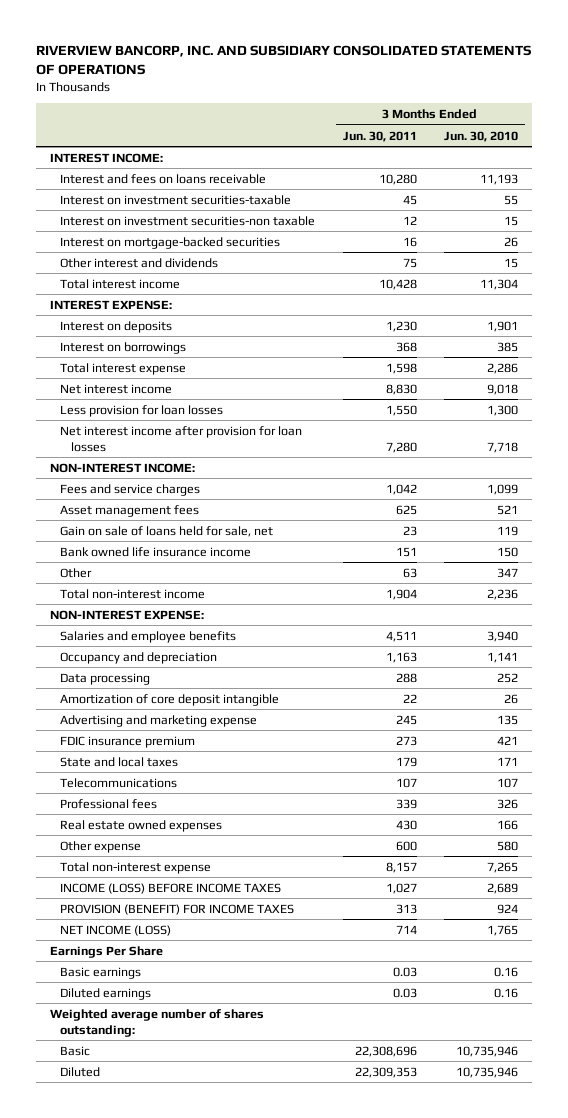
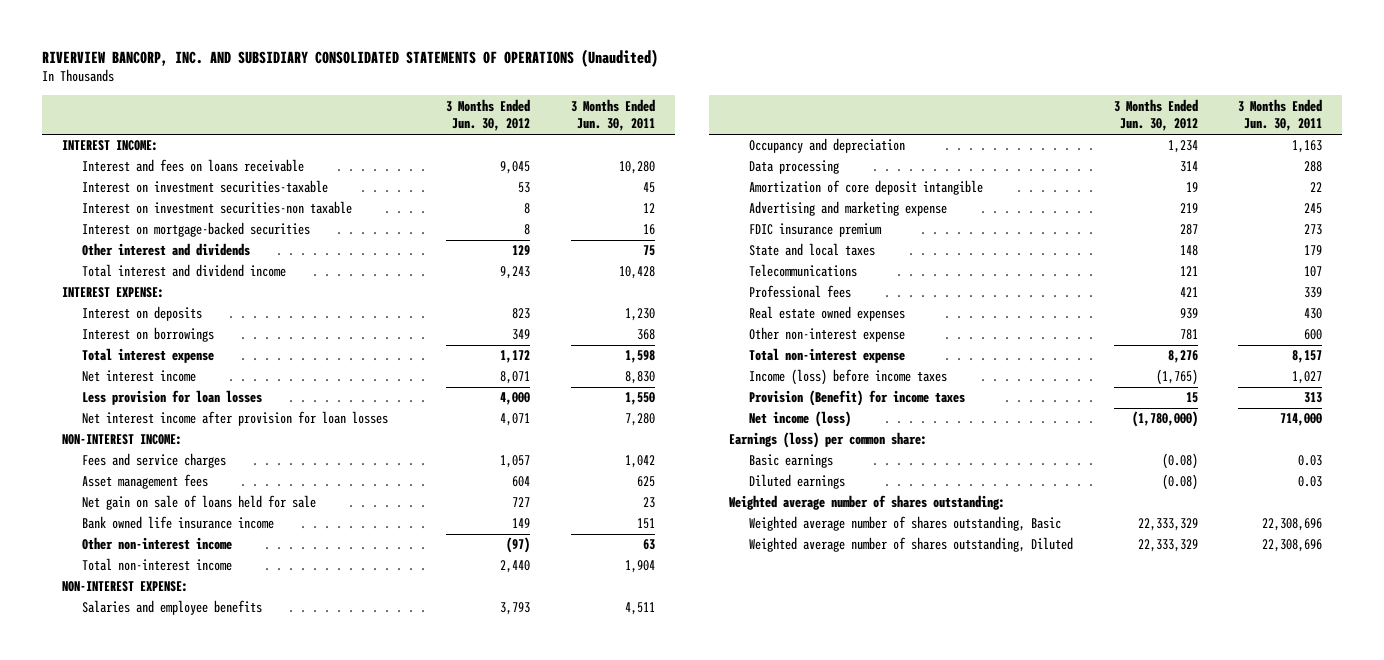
[36,45,532,76] RIVERVIEW BANCORP, INC. AND SUBSIDIARY CONSOLIDATED STATEMENTS OF OPERATIONS -> [41,48,658,67] RIVERVIEW BANCORP, INC. AND SUBSIDIARY CONSOLIDATED STATEMENTS OF OPERATIONS (Unaudited)
[444,130,519,142] Jun. 30, 2010 -> none
none -> [446,98,531,132] 3 Months Ended Jun. 30, 2012
[60,278,181,289] Total interest income -> [81,264,286,278] Total interest and dividend income
[60,525,274,537] Gain on sale of loans held for sale, net -> [81,495,316,511] Net gain on sale of loans held for sale
[60,567,93,578] Other -> none
none -> [81,537,232,551] Other non-interest income
[60,840,142,853] Other expense -> [749,327,906,343] Other non-interest expense
[60,882,282,894] INCOME (LOSS) BEFORE INCOME TAXES -> [749,369,948,386] Income (loss) before income taxes
[60,903,295,915] PROVISION (BENEFIT) FOR INCOME TAXES -> [749,390,966,407] Provision (Benefit) for income taxes
[60,924,172,936] NET INCOME (LOSS) -> [749,411,852,428] Net income (loss)
[395,924,417,934] 714 -> [1280,413,1323,427] 714,000
[49,945,163,958] Earnings Per Share -> [729,432,928,449] Earnings (loss) per common share:
[60,1066,101,1077] Diluted -> none
[60,1045,91,1056] Basic -> [749,516,1062,532] Weighted average number of shares outstanding, Basic
none -> [749,537,1074,553] Weighted average number of shares outstanding, Diluted

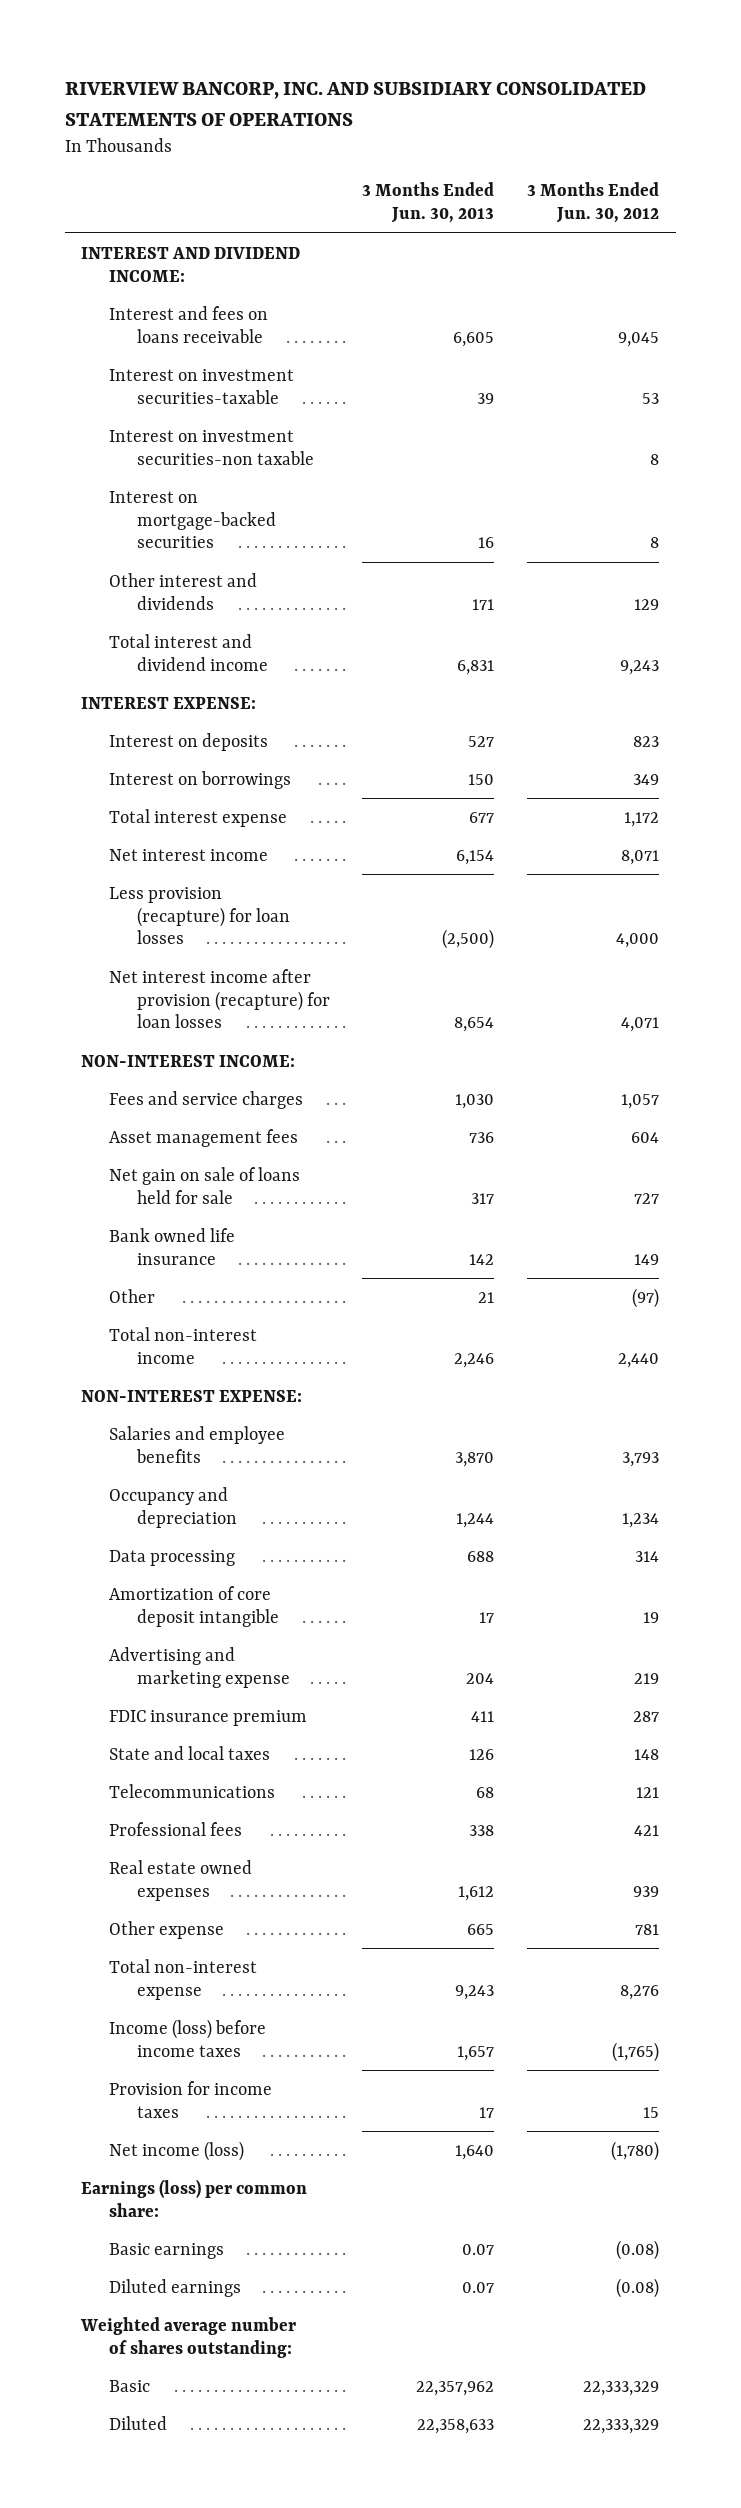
[41,48,658,67] RIVERVIEW BANCORP, INC. AND SUBSIDIARY CONSOLIDATED STATEMENTS OF OPERATIONS (Unaudited) -> [64,82,646,126] RIVERVIEW BANCORP, INC. AND SUBSIDIARY CONSOLIDATED STATEMENTS OF OPERATIONS
[570,98,655,132] 3 Months Ended Jun. 30, 2011 -> none
none -> [362,182,495,224] 3 Months Ended Jun. 30, 2013
[61,140,158,152] INTEREST INCOME: -> [81,246,301,282] INTEREST AND DIVIDEND INCOME:
[81,390,262,406] Less provision for loan losses -> [108,886,290,945] Less provision (recapture) for loan losses
[81,411,388,427] Net interest income after provision for loan losses -> [108,968,330,1029] Net interest income after provision (recapture) for loan losses
[81,537,232,551] Other non-interest income -> none
[81,516,274,530] Bank owned life insurance income -> [108,1227,235,1265] Bank owned life insurance
none -> [108,1288,155,1303] Other
[749,327,906,343] Other non-interest expense -> [108,1920,224,1939] Other expense
[749,390,966,407] Provision (Benefit) for income taxes -> [108,2080,272,2118] Provision for income taxes
[1131,411,1198,428] (1,780,000) -> [611,2140,660,2161] (1,780)
[749,516,1062,532] Weighted average number of shares outstanding, Basic -> [108,2379,150,2392] Basic
[749,537,1074,553] Weighted average number of shares outstanding, Diluted -> [108,2415,167,2430] Diluted

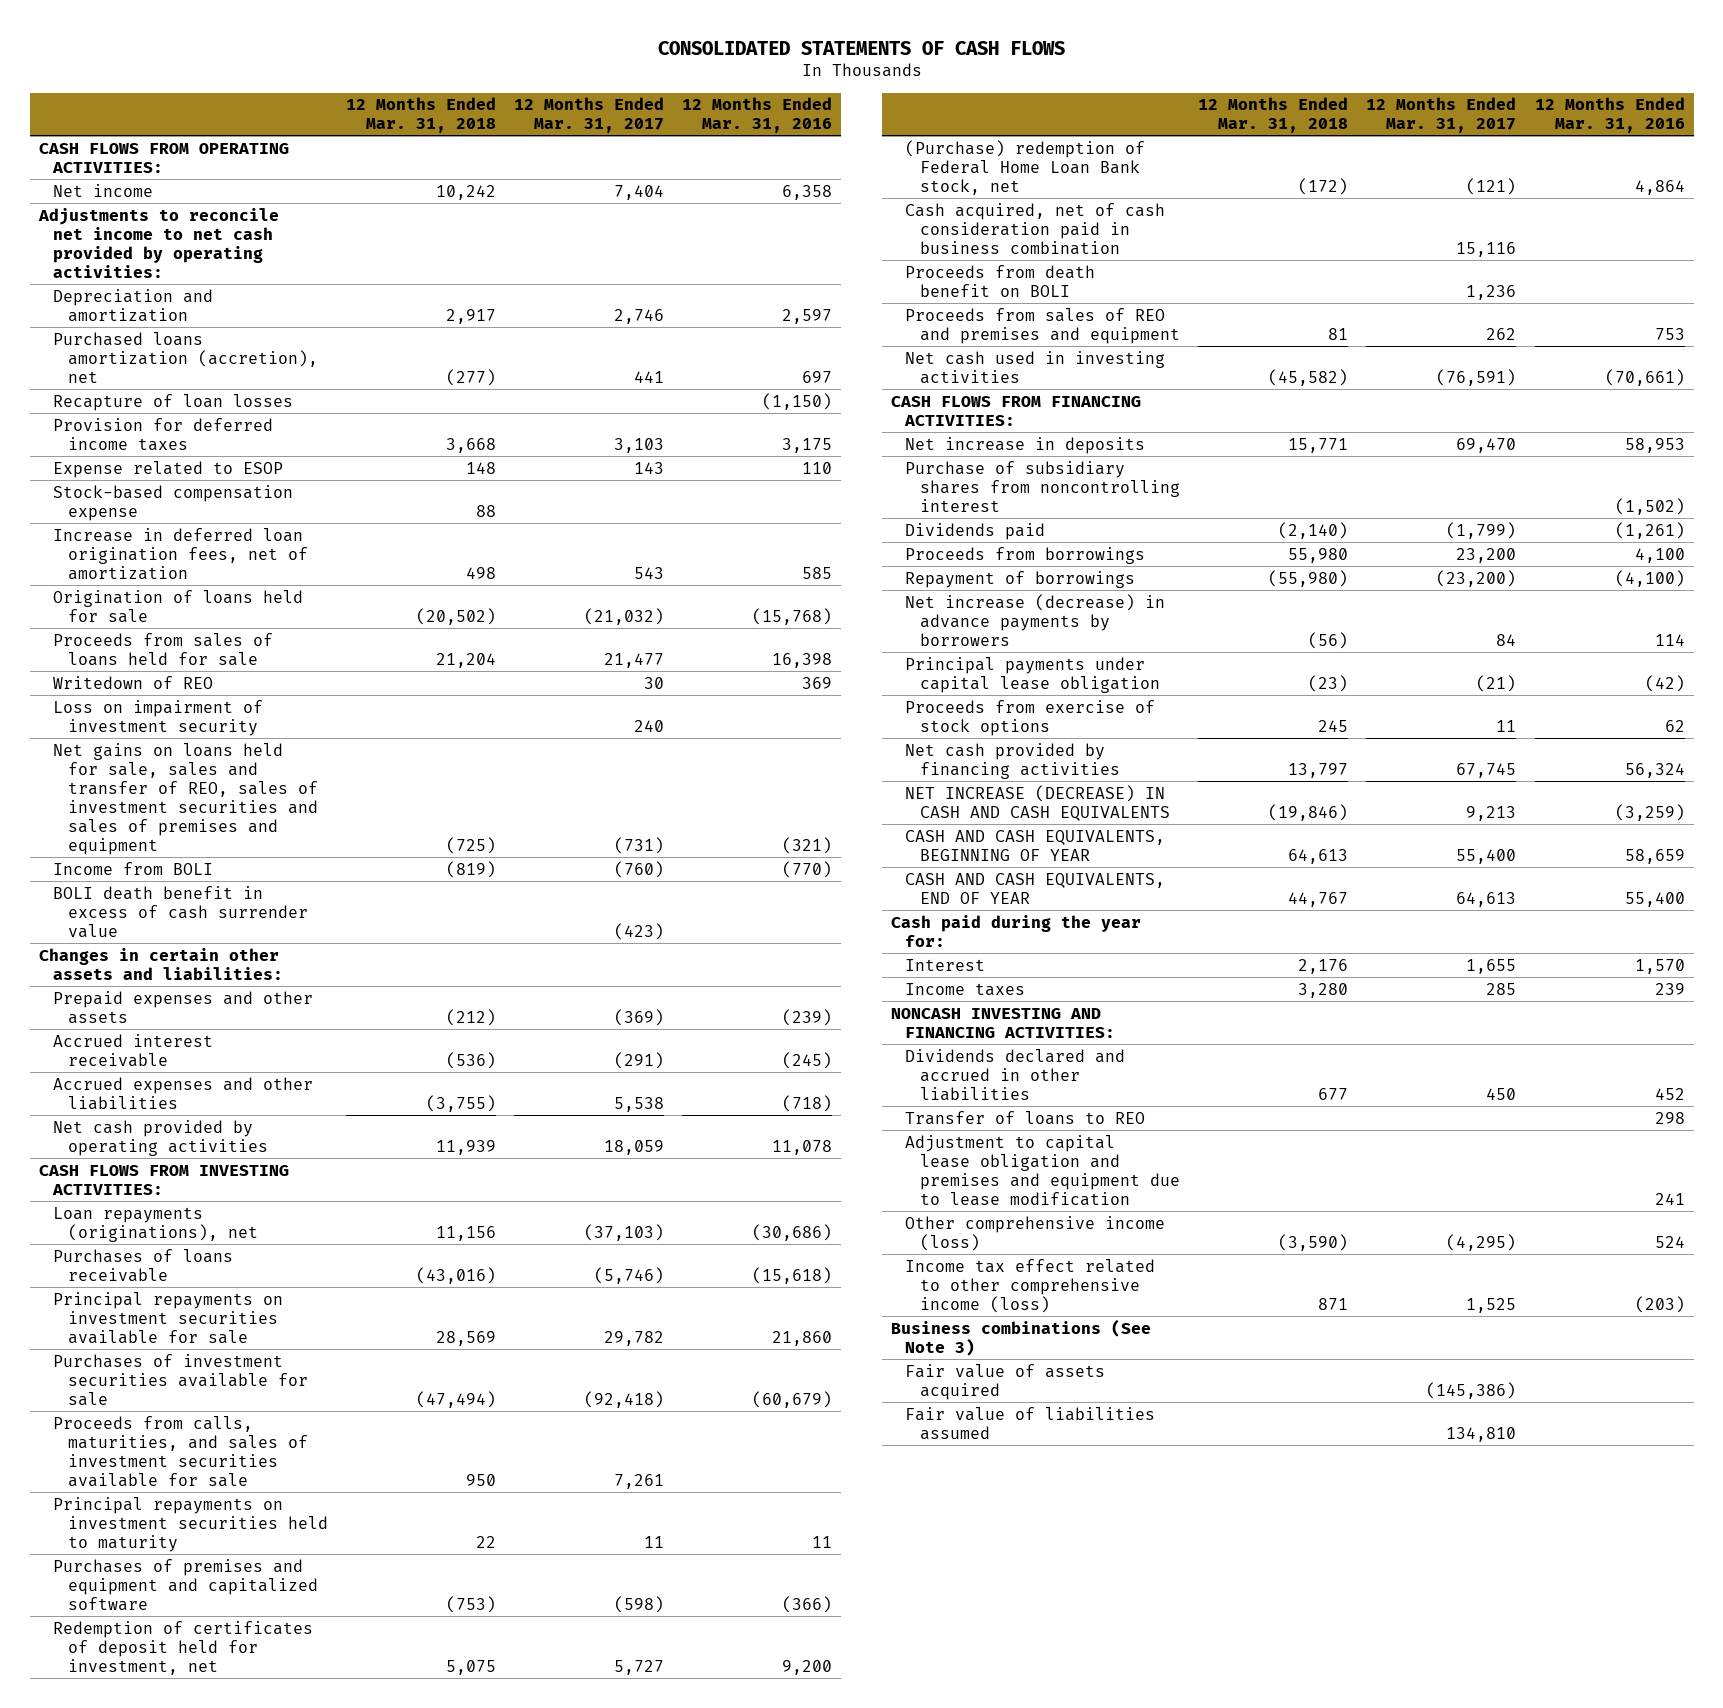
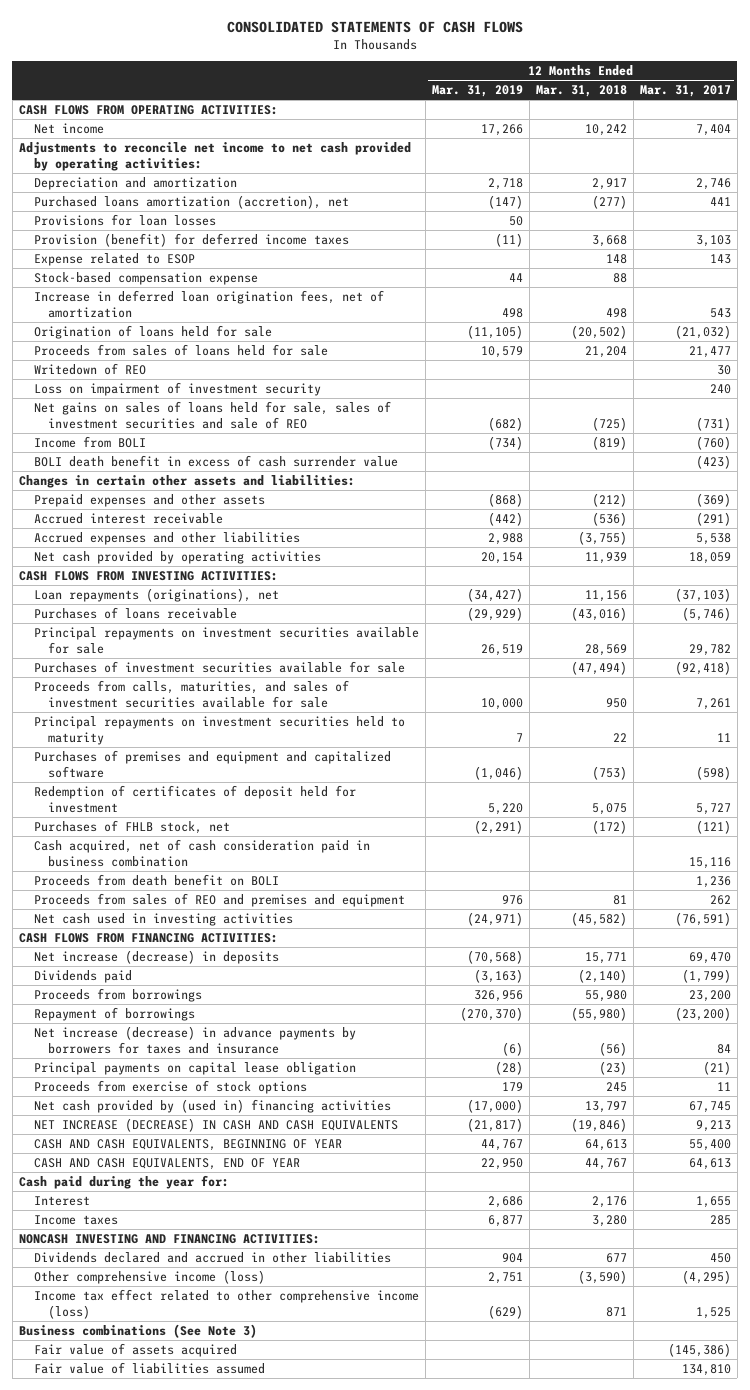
[682,97,833,134] 12 Months Ended Mar. 31, 2016 -> none
none -> [431,85,523,98] Mar. 31, 2019
[53,393,294,411] Recapture of loan losses -> [33,213,216,226] Provisions for loan losses
[53,417,274,451] Provision for deferred income taxes -> [33,232,349,247] Provision (benefit) for deferred income taxes
[53,742,318,855] Net gains on loans held for sale, sales and transfer of REO, sales of investment securities and sales of premises and equipment -> [33,400,391,429] Net gains on sales of loans held for sale, sales of investment securities and sale of REO
[53,1620,314,1675] Redemption of certificates of deposit held for investment, net -> [33,784,356,813] Redemption of certificates of deposit held for investment
[905,139,1146,195] (Purchase) redemption of Federal Home Loan Bank stock, net -> [33,819,230,834] Purchases of FHLB stock, net
[905,460,1180,512] Purchase of subsidiary shares from noncontrolling interest -> none
[905,436,1146,454] Net increase in deposits -> [33,949,279,964] Net increase (decrease) in deposits
[905,593,1166,646] Net increase (decrease) in advance payments by borrowers -> [33,1025,356,1054] Net increase (decrease) in advance payments by borrowers for taxes and insurance
[905,656,1160,693] Principal payments under capital lease obligation -> [33,1061,356,1075] Principal payments on capital lease obligation
[905,742,1120,779] Net cash provided by financing activities -> [33,1098,391,1113] Net cash provided by (used in) financing activities
[905,1110,1146,1125] Transfer of loans to REO -> none
[905,1134,1180,1206] Adjustment to capital lease obligation and premises and equipment due to lease modification -> none

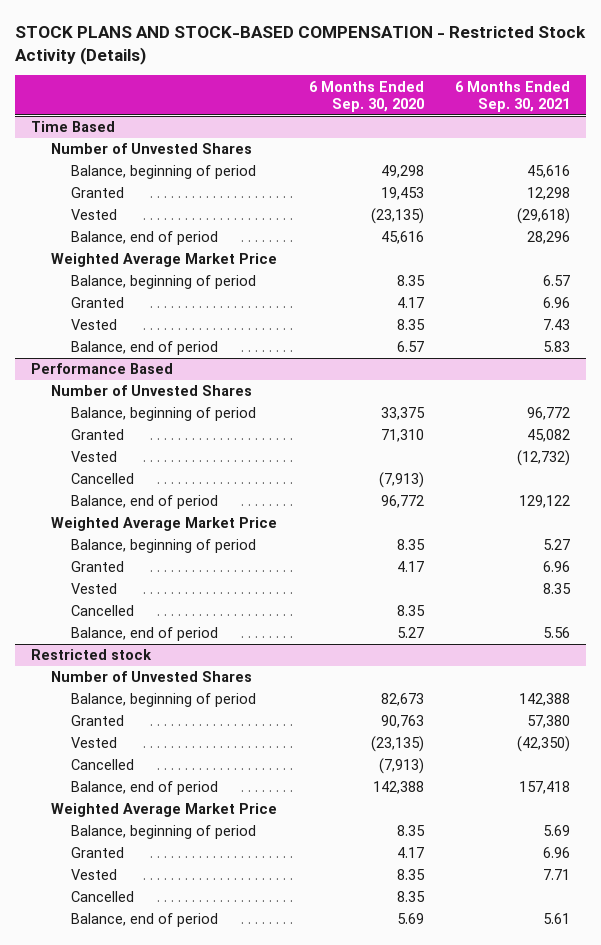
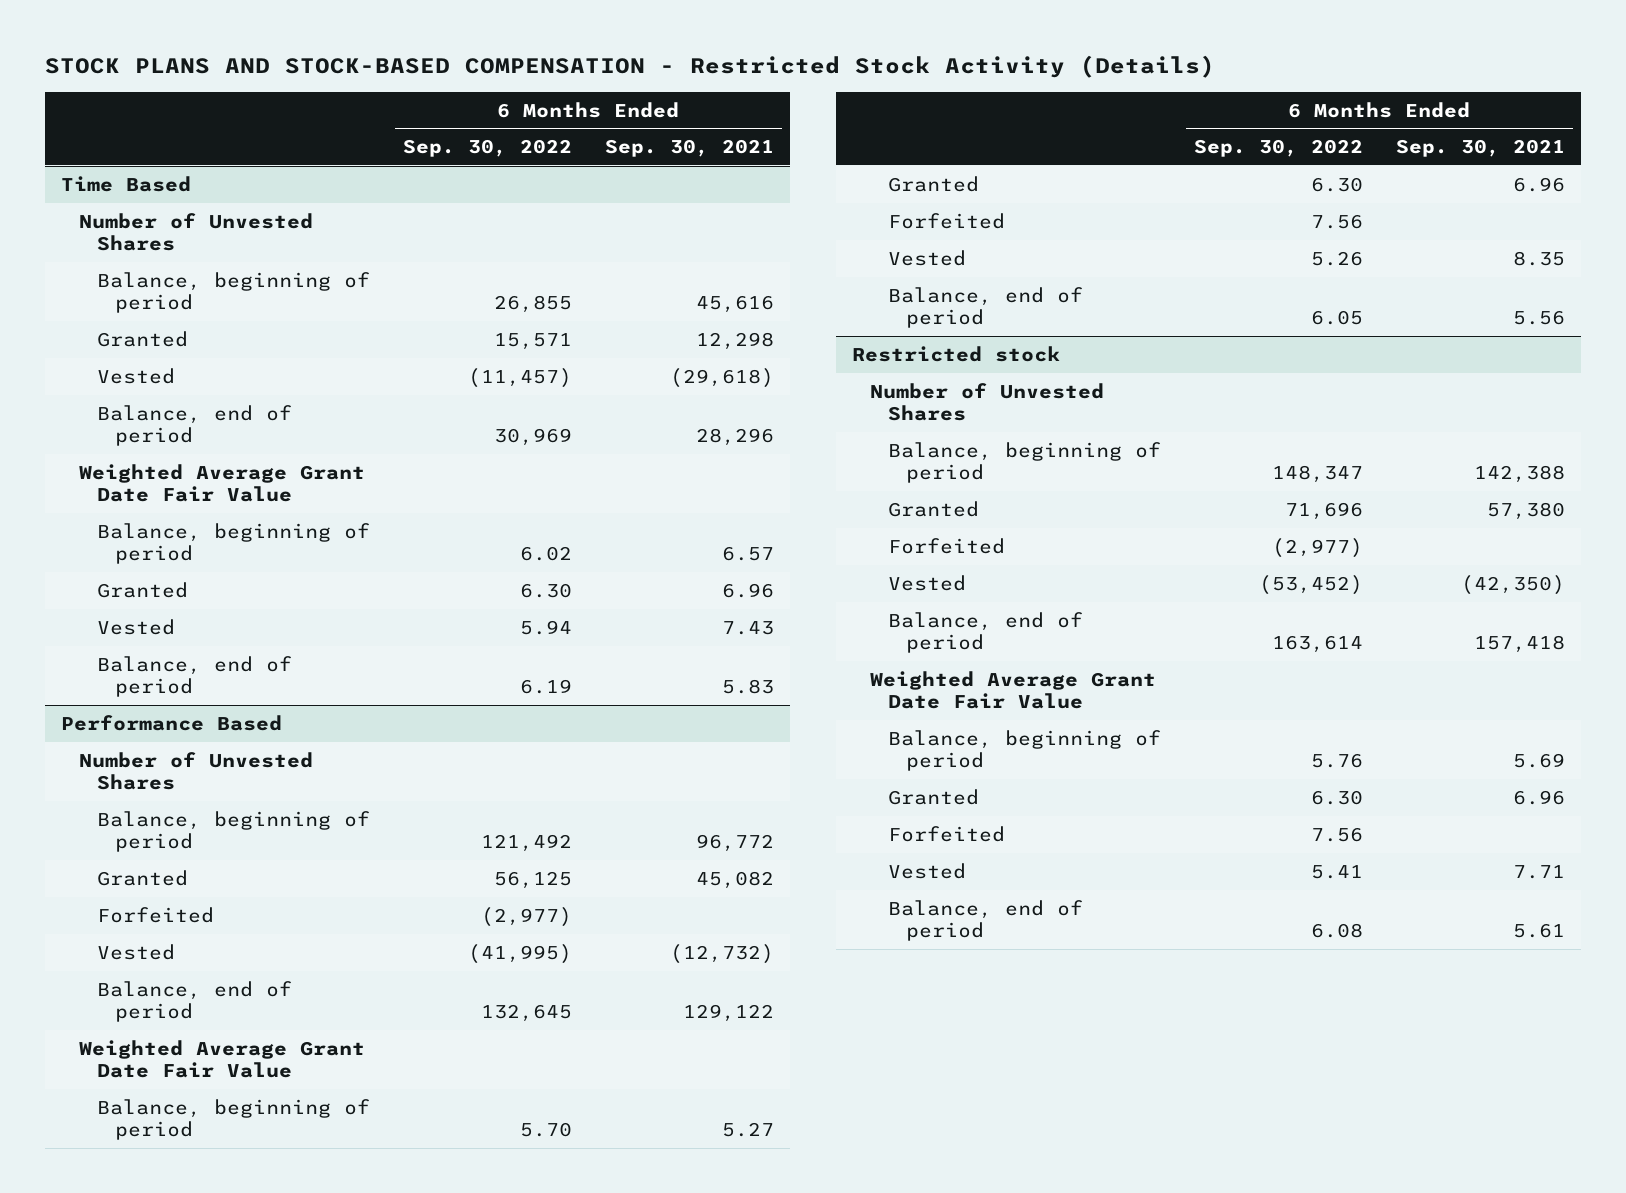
[308,80,424,112] 6 Months Ended Sep. 30, 2020 -> none
none -> [402,139,572,158] Sep. 30, 2022
[51,253,278,268] Weighted Average Market Price -> [79,463,366,503] Weighted Average Grant Date Fair Value
none -> [97,906,215,923] Forfeited
[71,473,135,485] Cancelled -> none
[51,517,278,532] Weighted Average Market Price -> [79,1039,366,1079] Weighted Average Grant Date Fair Value
none -> [888,212,1006,229] Forfeited
[71,605,135,617] Cancelled -> none
none -> [888,537,1006,554] Forfeited
[71,759,135,771] Cancelled -> none
[51,803,278,818] Weighted Average Market Price -> [870,670,1157,710] Weighted Average Grant Date Fair Value
none -> [888,825,1006,842] Forfeited
[71,891,135,903] Cancelled -> none

